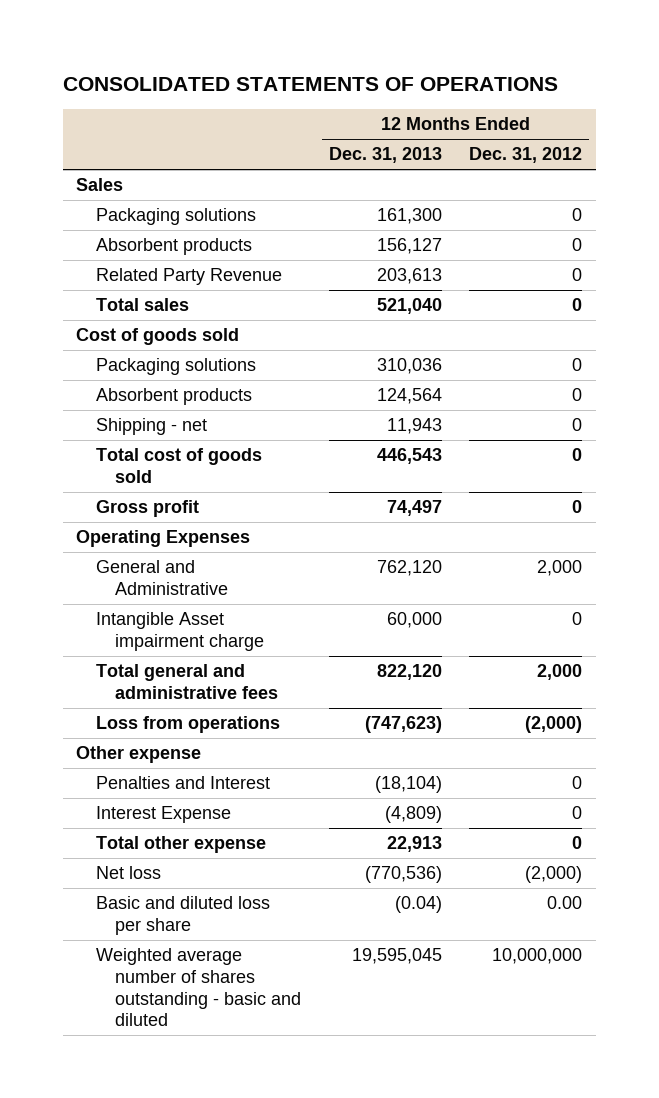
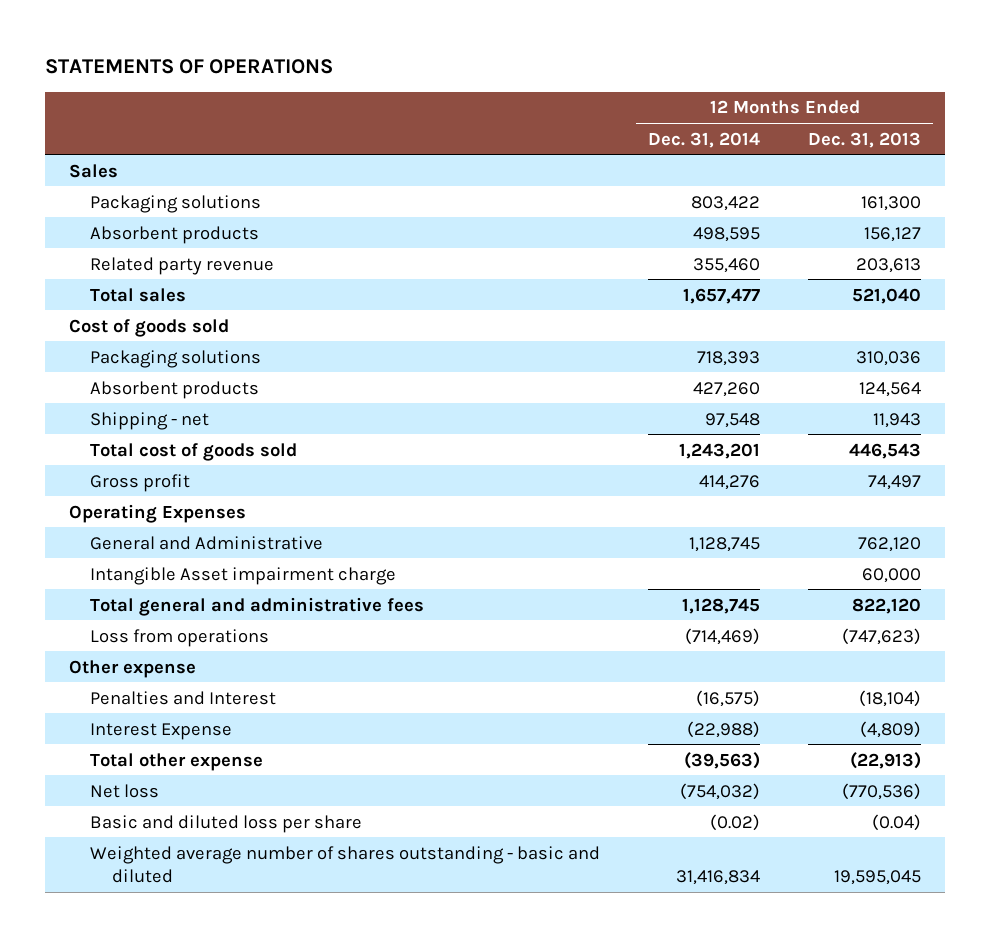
[62,76,558,91] CONSOLIDATED STATEMENTS OF OPERATIONS -> [44,59,333,75] STATEMENTS OF OPERATIONS
[469,147,583,164] Dec. 31, 2012 -> none
none -> [648,131,761,148] Dec. 31, 2014
[95,268,282,286] Related Party Revenue -> [90,256,275,275] Related party revenue
[386,836,442,853] 22,913 -> [850,751,922,769] (22,913)

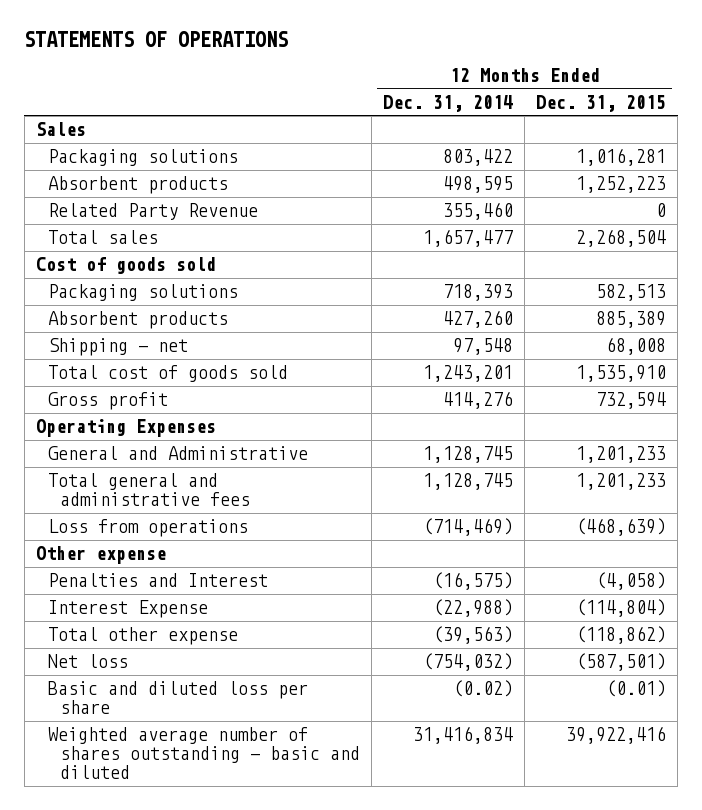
[808,131,922,148] Dec. 31, 2013 -> none
none -> [536,94,667,112] Dec. 31, 2015
[90,256,275,275] Related party revenue -> [47,203,258,221] Related Party Revenue
[90,566,397,585] Intangible Asset impairment charge -> none

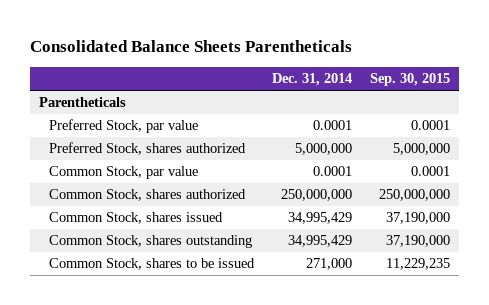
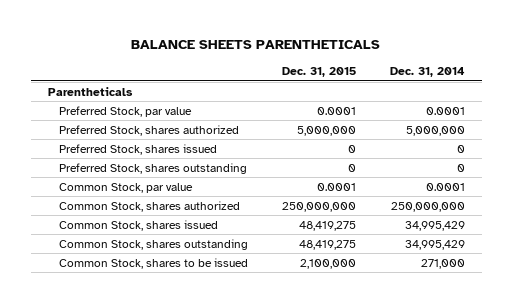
[29,40,352,53] Consolidated Balance Sheets Parentheticals -> [131,40,381,50] BALANCE SHEETS PARENTHETICALS
[369,73,450,87] Sep. 30, 2015 -> none
none -> [281,67,356,78] Dec. 31, 2015
none -> [58,143,217,155] Preferred Stock, shares issued
none -> [58,162,247,174] Preferred Stock, shares outstanding

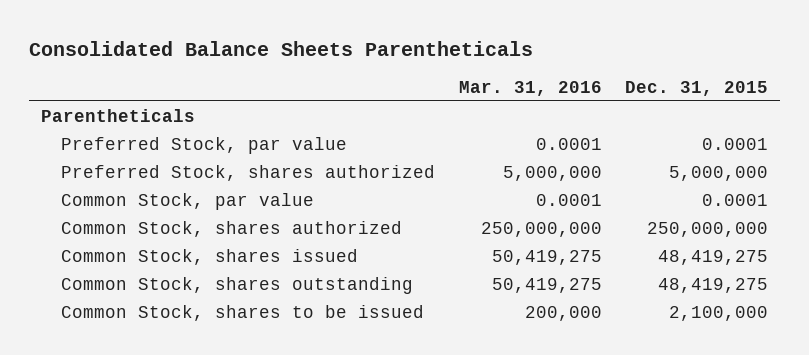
[131,40,381,50] BALANCE SHEETS PARENTHETICALS -> [28,40,533,56] Consolidated Balance Sheets Parentheticals
[389,67,465,78] Dec. 31, 2014 -> none
none -> [458,80,602,96] Mar. 31, 2016
[58,143,217,155] Preferred Stock, shares issued -> none
[58,162,247,174] Preferred Stock, shares outstanding -> none

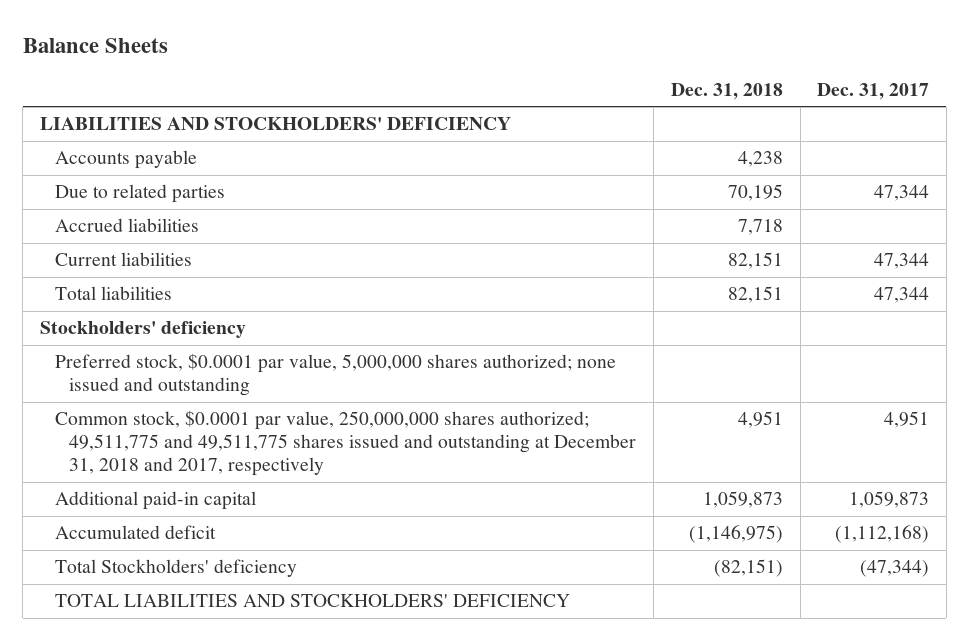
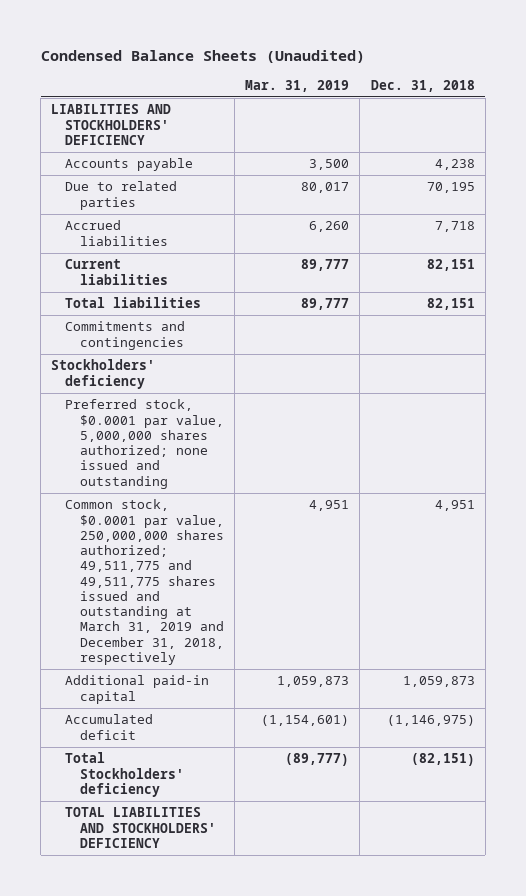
[22,37,168,53] Balance Sheets -> [40,49,365,63] Condensed Balance Sheets (Unaudited)
[817,82,930,100] Dec. 31, 2017 -> none
none -> [245,79,350,92] Mar. 31, 2019
none -> [65,321,186,350] Commitments and contingencies
[54,410,637,477] Common stock, $0.0001 par value, 250,000,000 shares authorized; 49,511,775 and 49,511,775 shares issued and outstanding at December 31, 2018 and 2017, respectively -> [65,499,224,666] Common stock, $0.0001 par value, 250,000,000 shares authorized; 49,511,775 and 49,511,775 shares issued and outstanding at March 31, 2019 and December 31, 2018, respectively

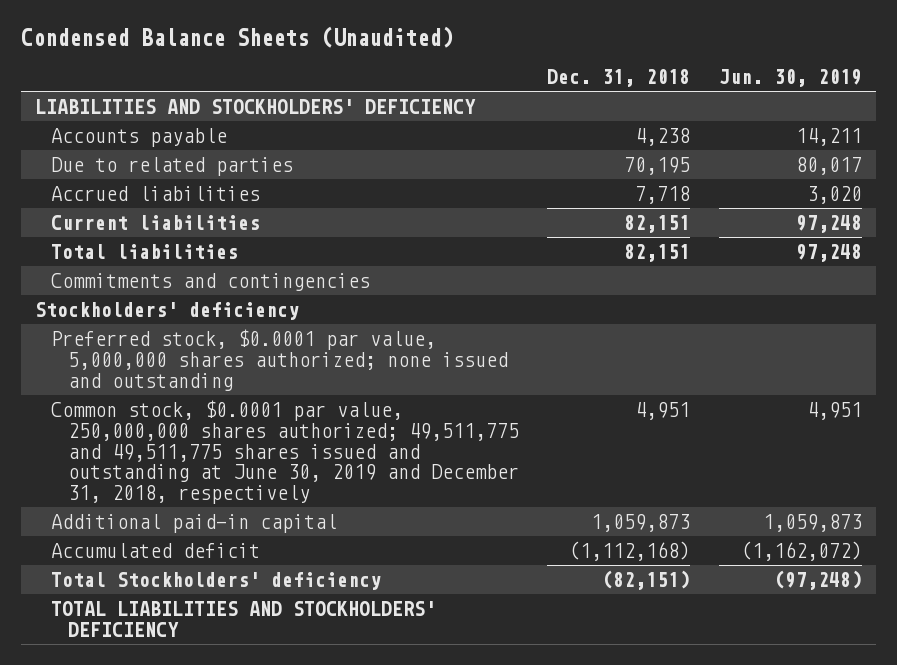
[245,79,350,92] Mar. 31, 2019 -> none
none -> [719,68,863,87] Jun. 30, 2019
[65,499,224,666] Common stock, $0.0001 par value, 250,000,000 shares authorized; 49,511,775 and 49,511,775 shares issued and outstanding at March 31, 2019 and December 31, 2018, respectively -> [51,400,519,504] Common stock, $0.0001 par value, 250,000,000 shares authorized; 49,511,775 and 49,511,775 shares issued and outstanding at June 30, 2019 and December 31, 2018, respectively
[386,715,475,727] (1,146,975) -> [569,541,691,562] (1,112,168)

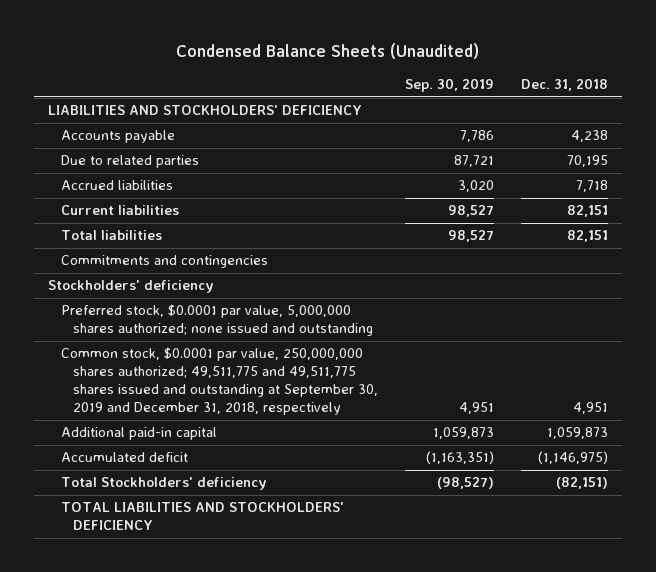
[719,68,863,87] Jun. 30, 2019 -> none
none -> [405,78,495,93] Sep. 30, 2019
[51,400,519,504] Common stock, $0.0001 par value, 250,000,000 shares authorized; 49,511,775 and 49,511,775 shares issued and outstanding at June 30, 2019 and December 31, 2018, respectively -> [60,347,379,416] Common stock, $0.0001 par value, 250,000,000 shares authorized; 49,511,775 and 49,511,775 shares issued and outstanding at September 30, 2019 and December 31, 2018, respectively
[569,541,691,562] (1,112,168) -> [538,451,609,465] (1,146,975)

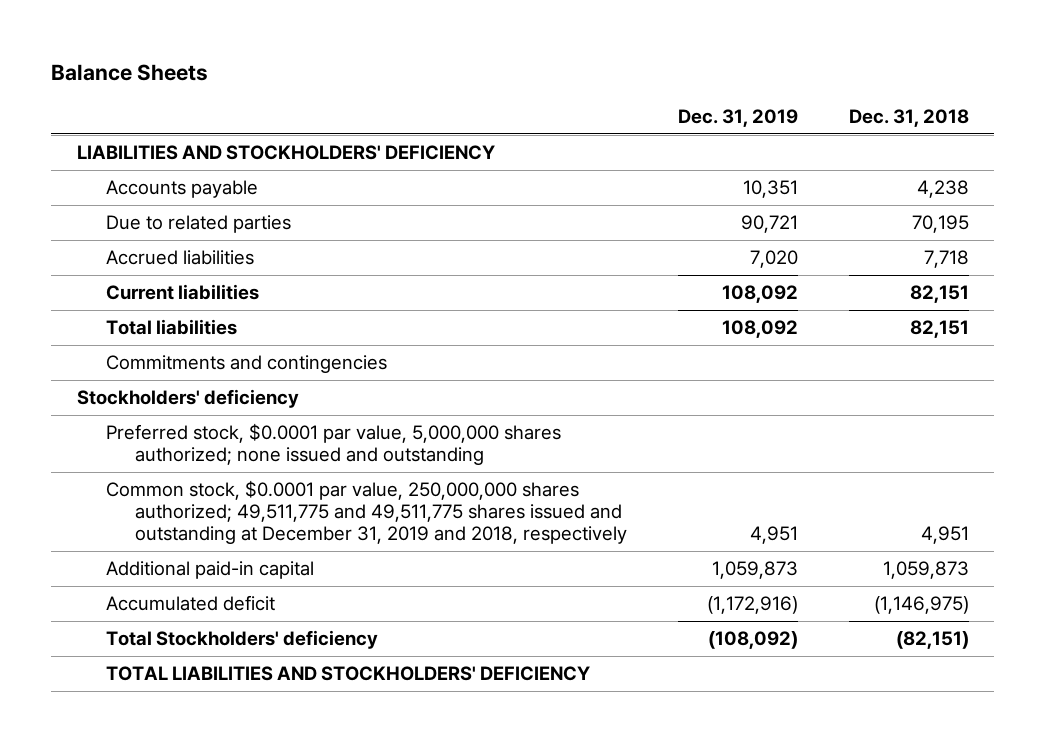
[176,43,480,60] Condensed Balance Sheets (Unaudited) -> [51,64,209,82] Balance Sheets
[405,78,495,93] Sep. 30, 2019 -> none
none -> [677,109,798,128] Dec. 31, 2019
[60,347,379,416] Common stock, $0.0001 par value, 250,000,000 shares authorized; 49,511,775 and 49,511,775 shares issued and outstanding at September 30, 2019 and December 31, 2018, respectively -> [105,479,627,544] Common stock, $0.0001 par value, 250,000,000 shares authorized; 49,511,775 and 49,511,775 shares issued and outstanding at December 31, 2019 and 2018, respectively

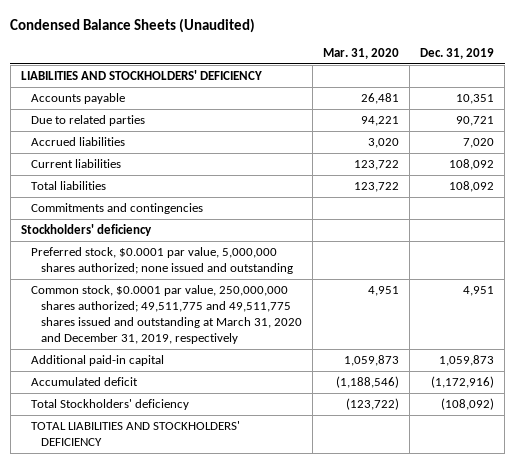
[51,64,209,82] Balance Sheets -> [10,17,256,33] Condensed Balance Sheets (Unaudited)
[848,109,969,128] Dec. 31, 2018 -> none
none -> [322,47,399,59] Mar. 31, 2020
[105,479,627,544] Common stock, $0.0001 par value, 250,000,000 shares authorized; 49,511,775 and 49,511,775 shares issued and outstanding at December 31, 2019 and 2018, respectively -> [30,284,302,345] Common stock, $0.0001 par value, 250,000,000 shares authorized; 49,511,775 and 49,511,775 shares issued and outstanding at March 31, 2020 and December 31, 2019, respectively

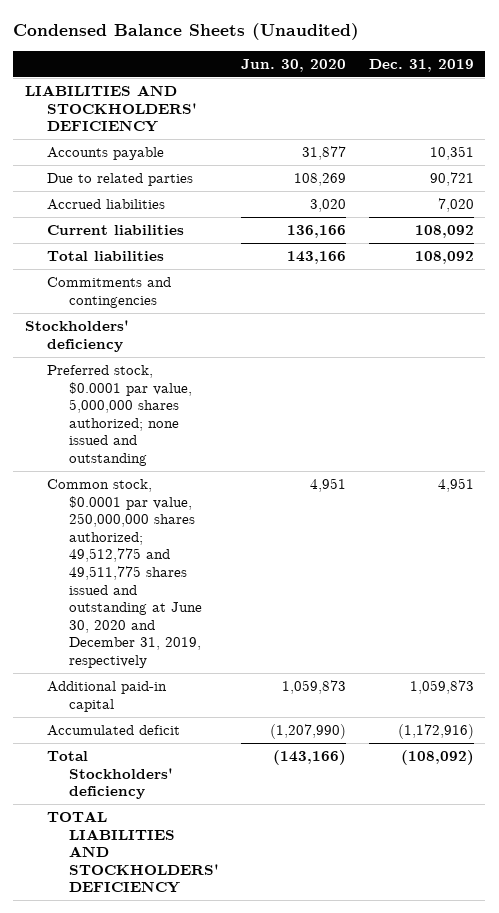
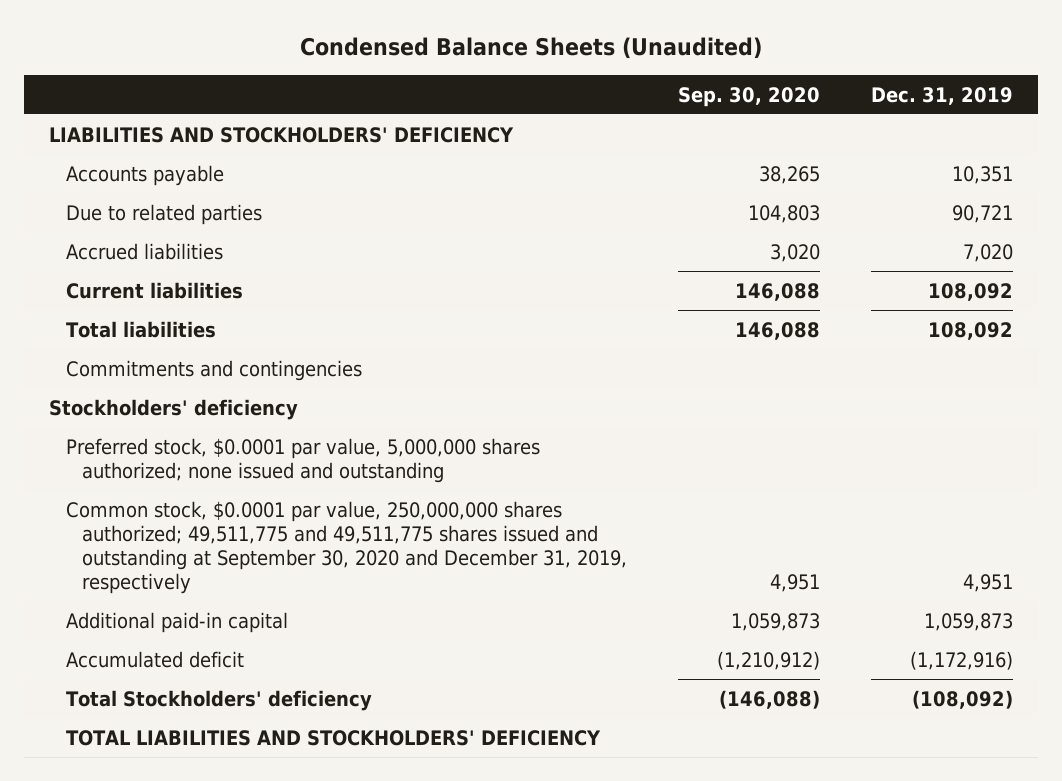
[241,58,347,72] Jun. 30, 2020 -> none
none -> [678,86,821,107] Sep. 30, 2020
[46,479,202,668] Common stock, $0.0001 par value, 250,000,000 shares authorized; 49,512,775 and 49,511,775 shares issued and outstanding at June 30, 2020 and December 31, 2019, respectively -> [65,500,628,595] Common stock, $0.0001 par value, 250,000,000 shares authorized; 49,511,775 and 49,511,775 shares issued and outstanding at September 30, 2020 and December 31, 2019, respectively

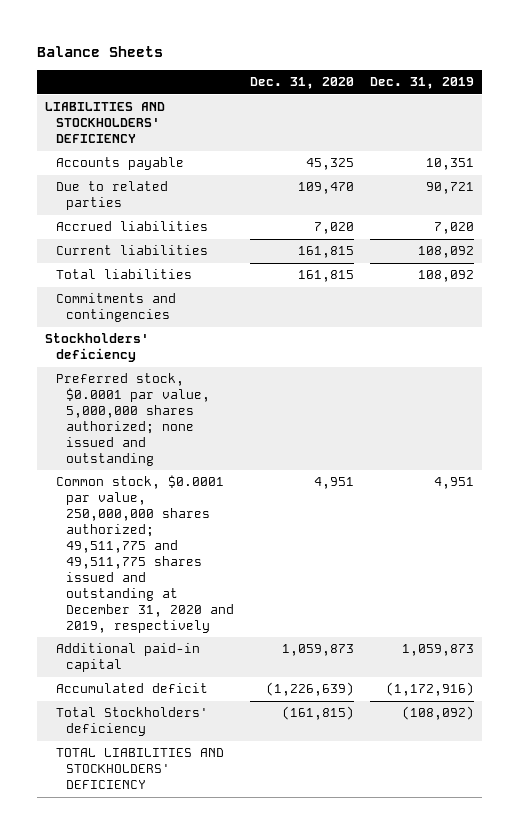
[300,37,763,60] Condensed Balance Sheets (Unaudited) -> [37,46,164,58] Balance Sheets
[678,86,821,107] Sep. 30, 2020 -> none
none -> [249,77,354,90] Dec. 31, 2020
[65,500,628,595] Common stock, $0.0001 par value, 250,000,000 shares authorized; 49,511,775 and 49,511,775 shares issued and outstanding at September 30, 2020 and December 31, 2019, respectively -> [55,475,234,633] Common stock, $0.0001 par value, 250,000,000 shares authorized; 49,511,775 and 49,511,775 shares issued and outstanding at December 31, 2020 and 2019, respectively

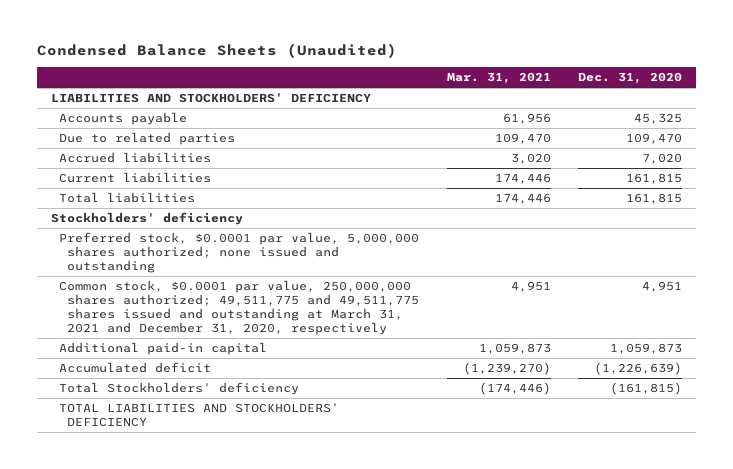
[37,46,164,58] Balance Sheets -> [37,43,398,59] Condensed Balance Sheets (Unaudited)
[369,77,474,90] Dec. 31, 2019 -> none
none -> [446,72,551,85] Mar. 31, 2021
[55,293,176,323] Commitments and contingencies -> none
[55,475,234,633] Common stock, $0.0001 par value, 250,000,000 shares authorized; 49,511,775 and 49,511,775 shares issued and outstanding at December 31, 2020 and 2019, respectively -> [59,280,420,335] Common stock, $0.0001 par value, 250,000,000 shares authorized; 49,511,775 and 49,511,775 shares issued and outstanding at March 31, 2021 and December 31, 2020, respectively

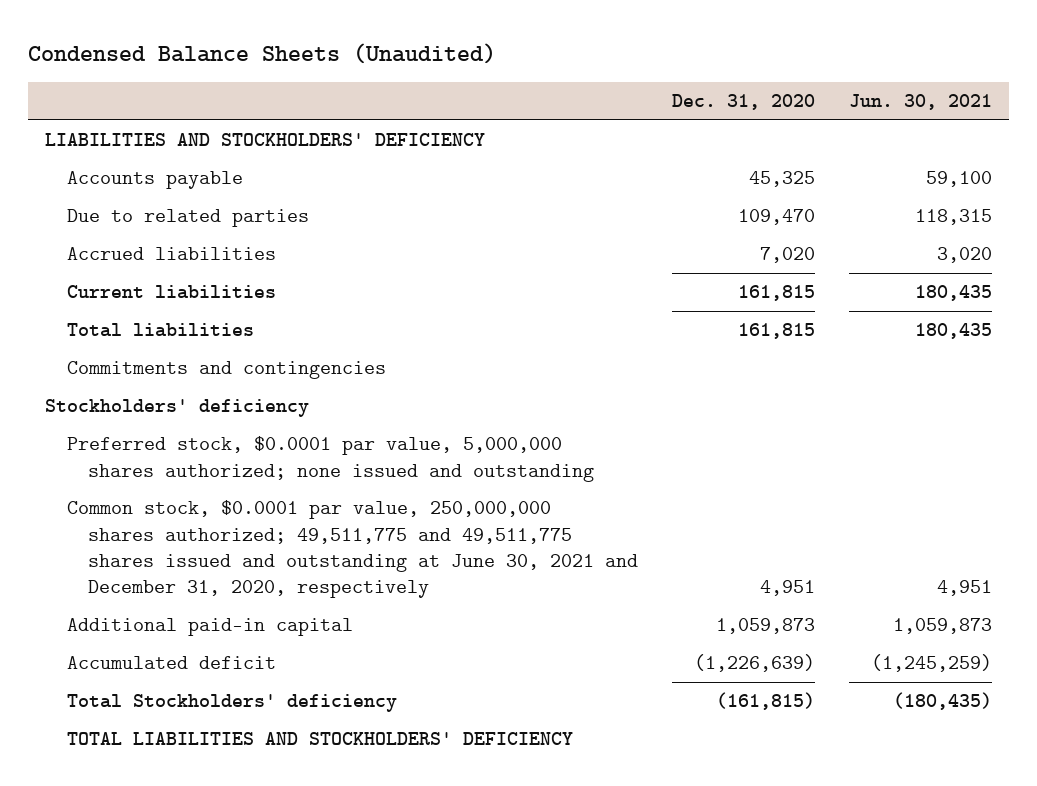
[446,72,551,85] Mar. 31, 2021 -> none
none -> [849,94,993,111] Jun. 30, 2021
none -> [66,361,386,380] Commitments and contingencies
[59,280,420,335] Common stock, $0.0001 par value, 250,000,000 shares authorized; 49,511,775 and 49,511,775 shares issued and outstanding at March 31, 2021 and December 31, 2020, respectively -> [66,500,639,599] Common stock, $0.0001 par value, 250,000,000 shares authorized; 49,511,775 and 49,511,775 shares issued and outstanding at June 30, 2021 and December 31, 2020, respectively

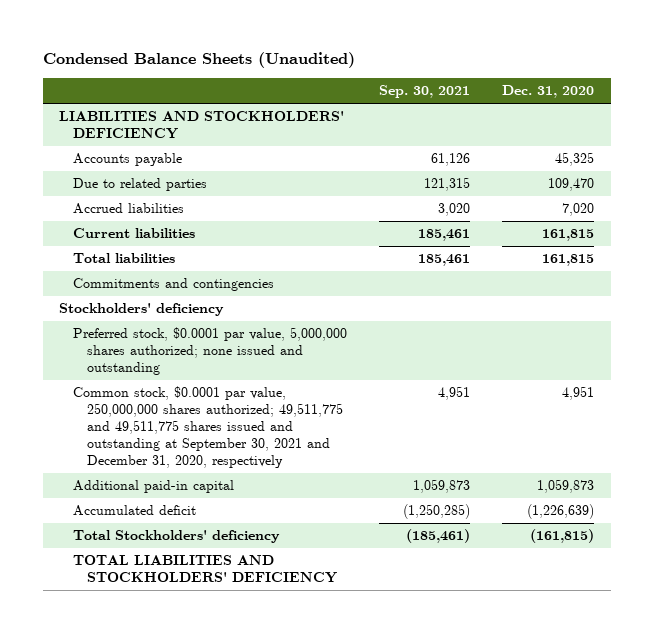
[849,94,993,111] Jun. 30, 2021 -> none
none -> [379,85,471,99] Sep. 30, 2021
[66,500,639,599] Common stock, $0.0001 par value, 250,000,000 shares authorized; 49,511,775 and 49,511,775 shares issued and outstanding at June 30, 2021 and December 31, 2020, respectively -> [72,386,343,469] Common stock, $0.0001 par value, 250,000,000 shares authorized; 49,511,775 and 49,511,775 shares issued and outstanding at September 30, 2021 and December 31, 2020, respectively

